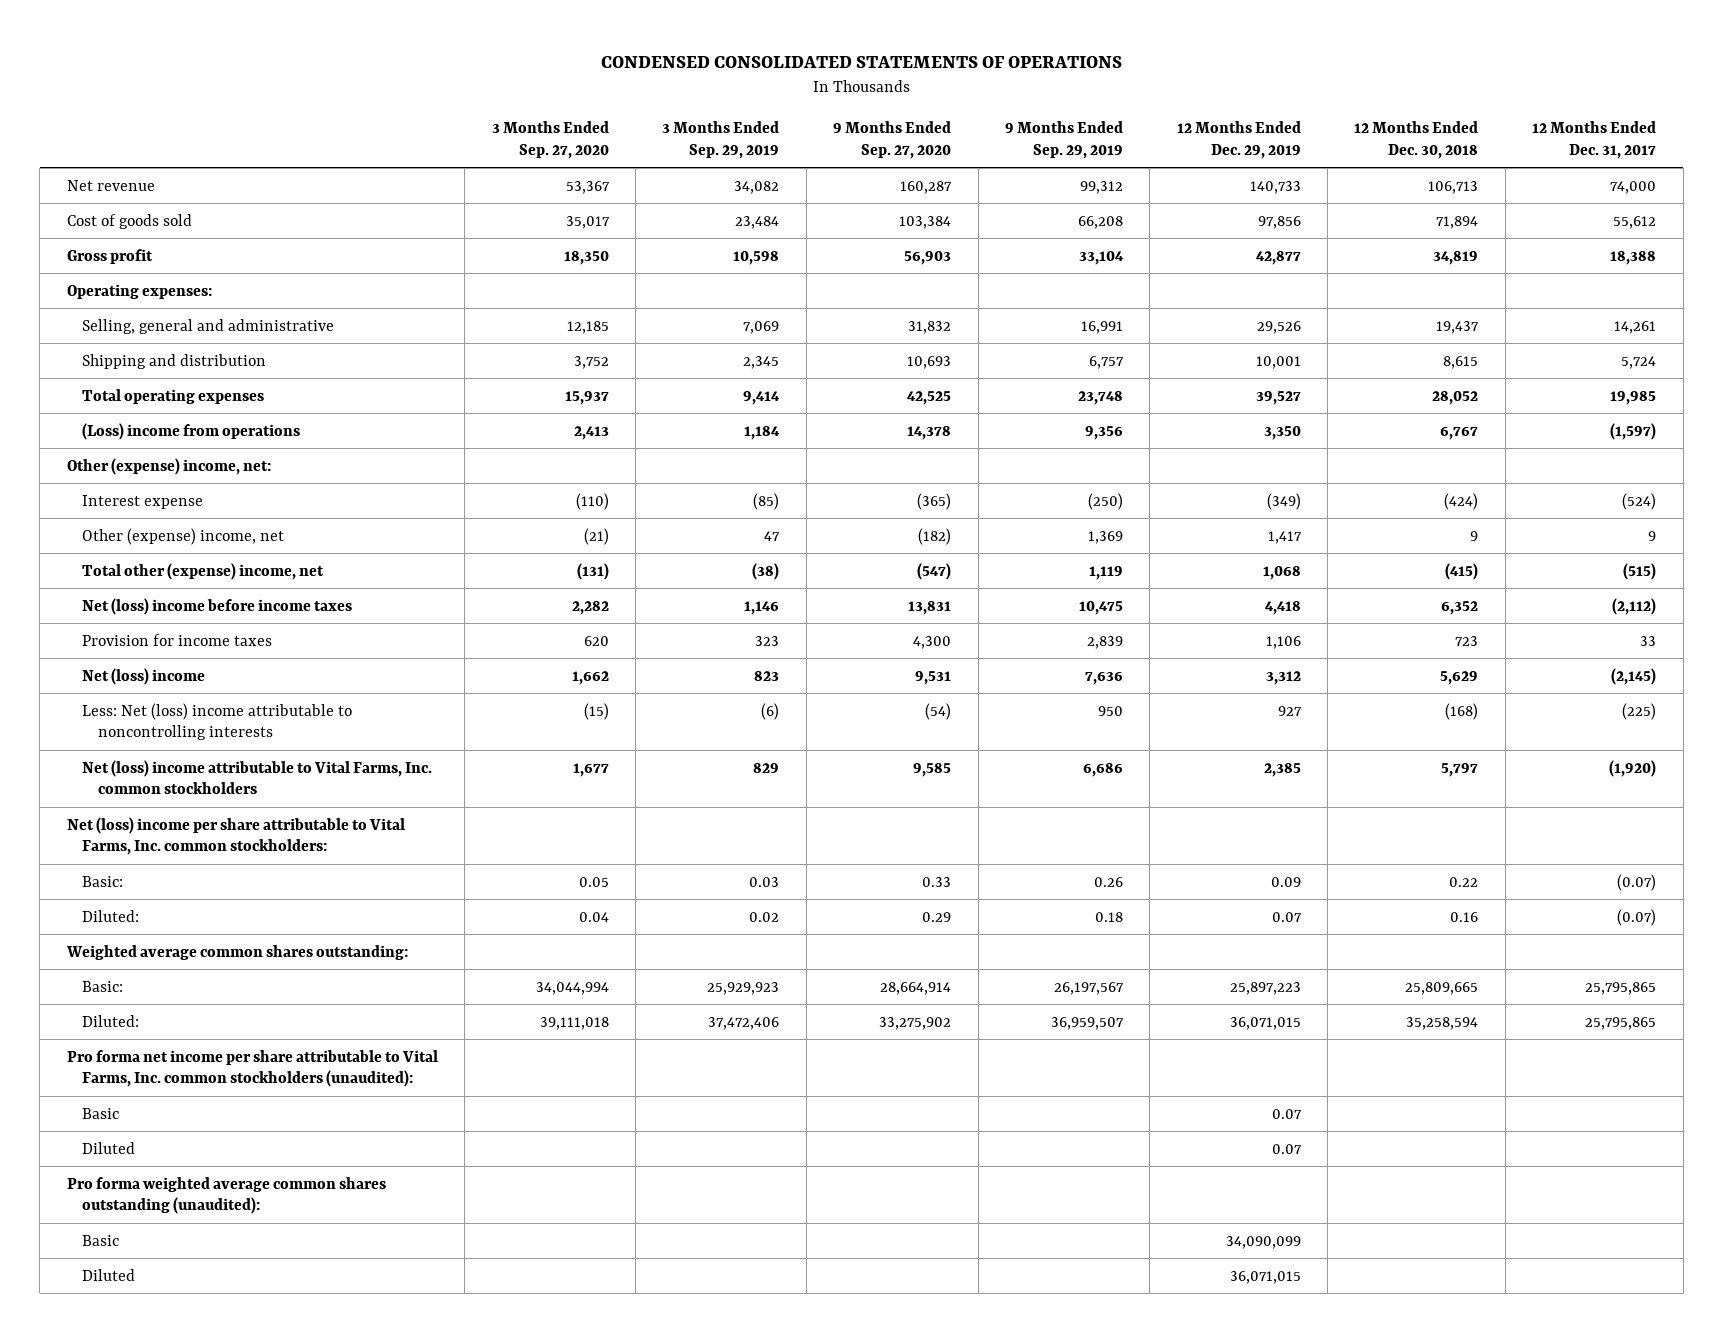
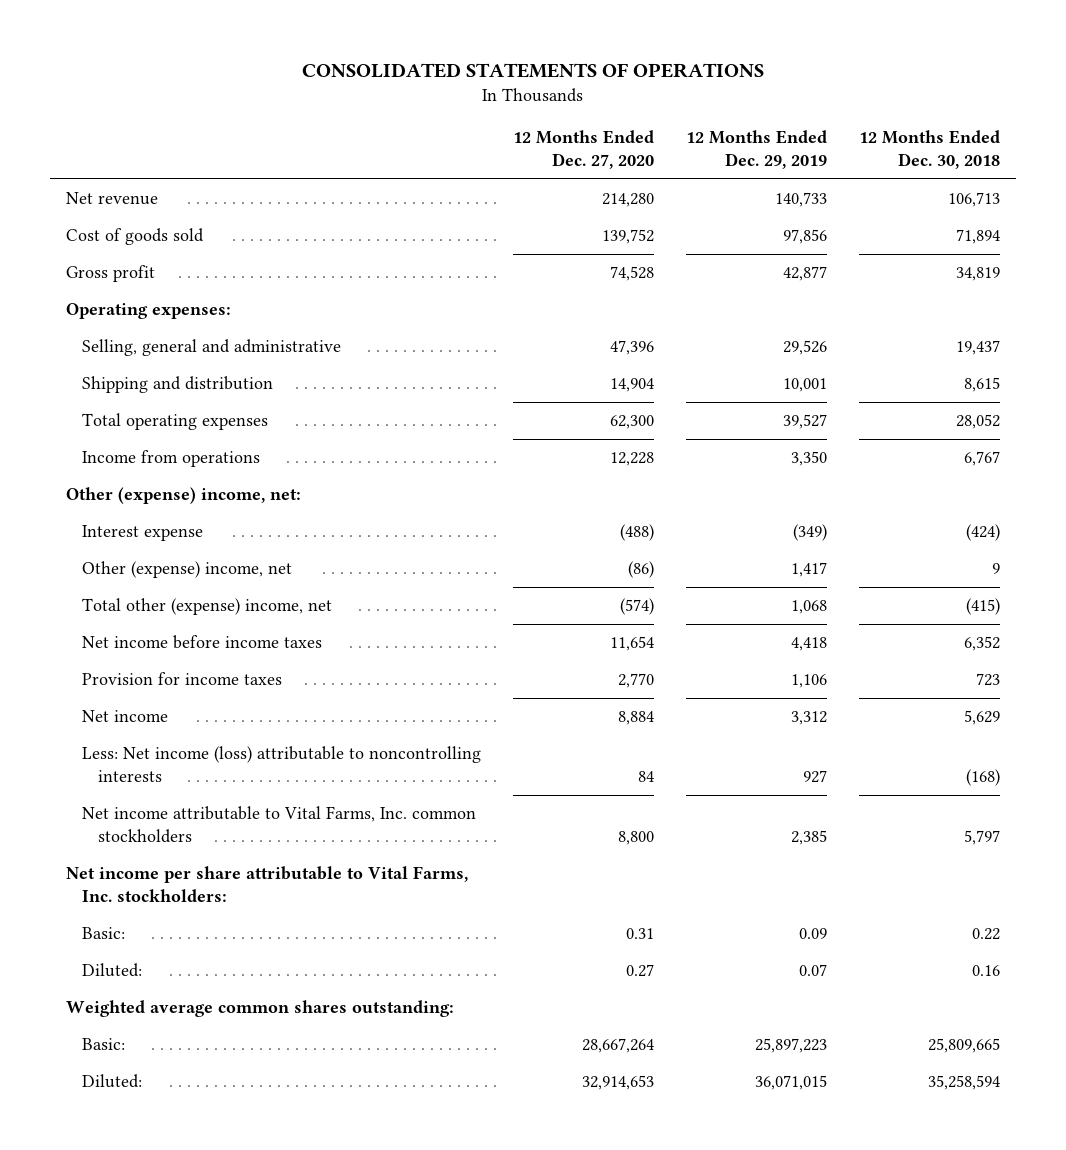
[600,55,1122,68] CONDENSED CONSOLIDATED STATEMENTS OF OPERATIONS -> [301,63,764,79] CONSOLIDATED STATEMENTS OF OPERATIONS
[491,121,609,159] 3 Months Ended Sep. 27, 2020 -> none
[662,121,780,159] 3 Months Ended Sep. 29, 2019 -> none
[833,121,952,159] 9 Months Ended Sep. 27, 2020 -> none
[1004,121,1123,159] 9 Months Ended Sep. 29, 2019 -> none
[1532,121,1657,159] 12 Months Ended Dec. 31, 2017 -> none
none -> [513,130,655,170] 12 Months Ended Dec. 27, 2020
[82,422,301,440] (Loss) income from operations -> [81,450,260,468] Income from operations
[82,597,353,615] Net (loss) income before income taxes -> [81,635,322,650] Net income before income taxes
[82,667,206,685] Net (loss) income -> [81,710,168,723] Net income
[82,702,353,741] Less: Net (loss) income attributable to noncontrolling interests -> [81,746,481,783] Less: Net income (loss) attributable to noncontrolling interests
[82,759,433,795] Net (loss) income attributable to Vital Farms, Inc. common stockholders -> [81,806,476,844] Net income attributable to Vital Farms, Inc. common stockholders
[66,816,405,856] Net (loss) income per share attributable to Vital Farms, Inc. common stockholders: -> [65,866,468,903] Net income per share attributable to Vital Farms, Inc. stockholders:
[66,1049,438,1088] Pro forma net income per share attributable to Vital Farms, Inc. common stockholders (unaudited): -> none
[82,1107,120,1119] Basic -> none
[82,1141,136,1154] Diluted -> none
[66,1176,386,1215] Pro forma weighted average common shares outstanding (unaudited): -> none
[82,1234,120,1246] Basic -> none
[82,1268,136,1281] Diluted -> none

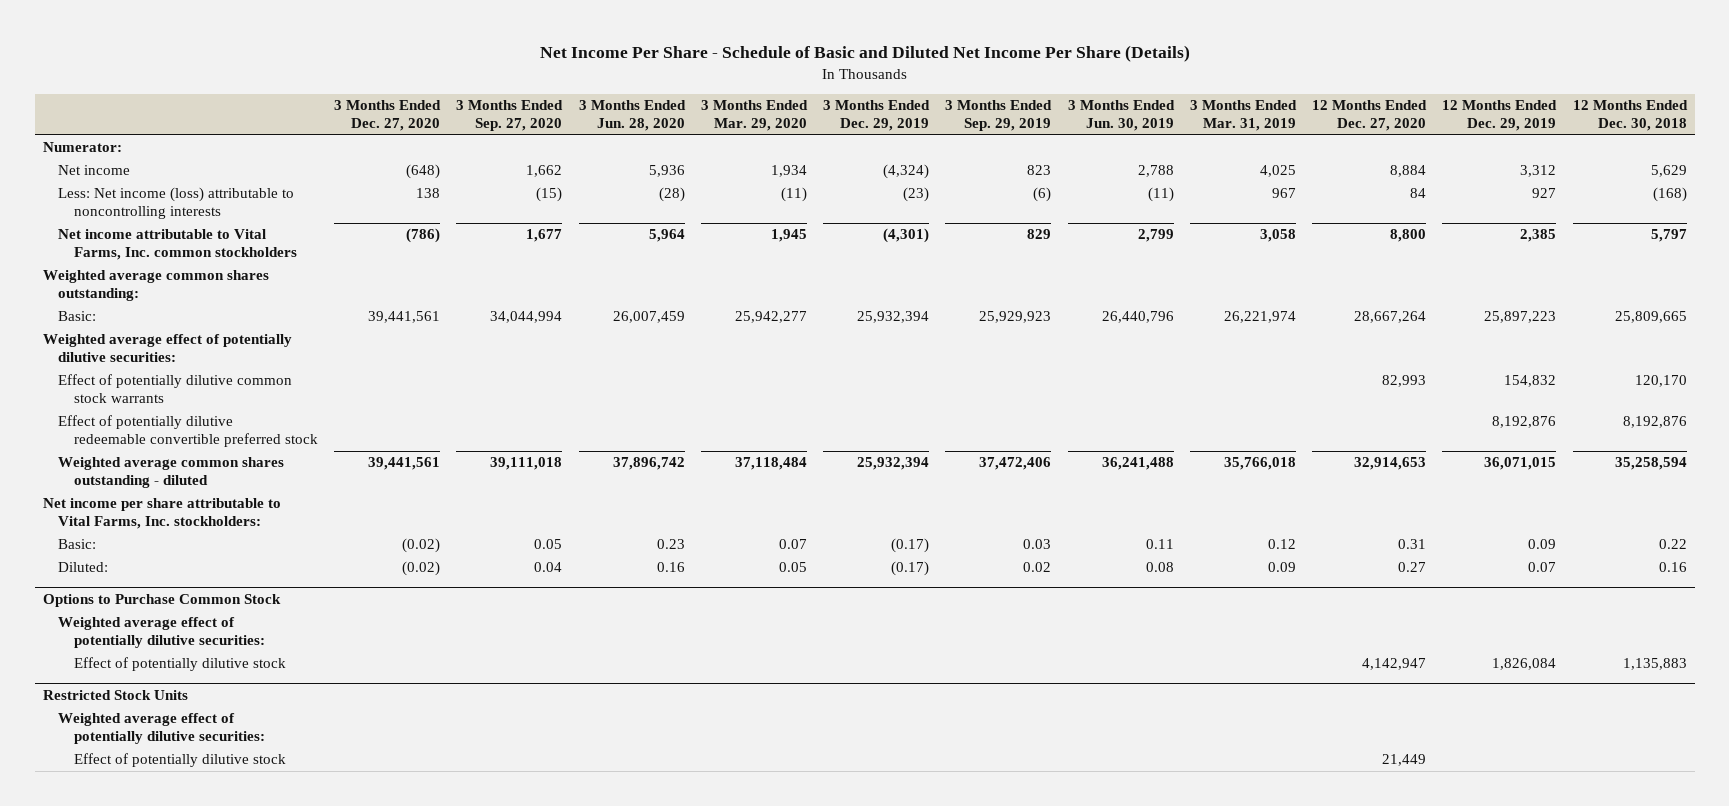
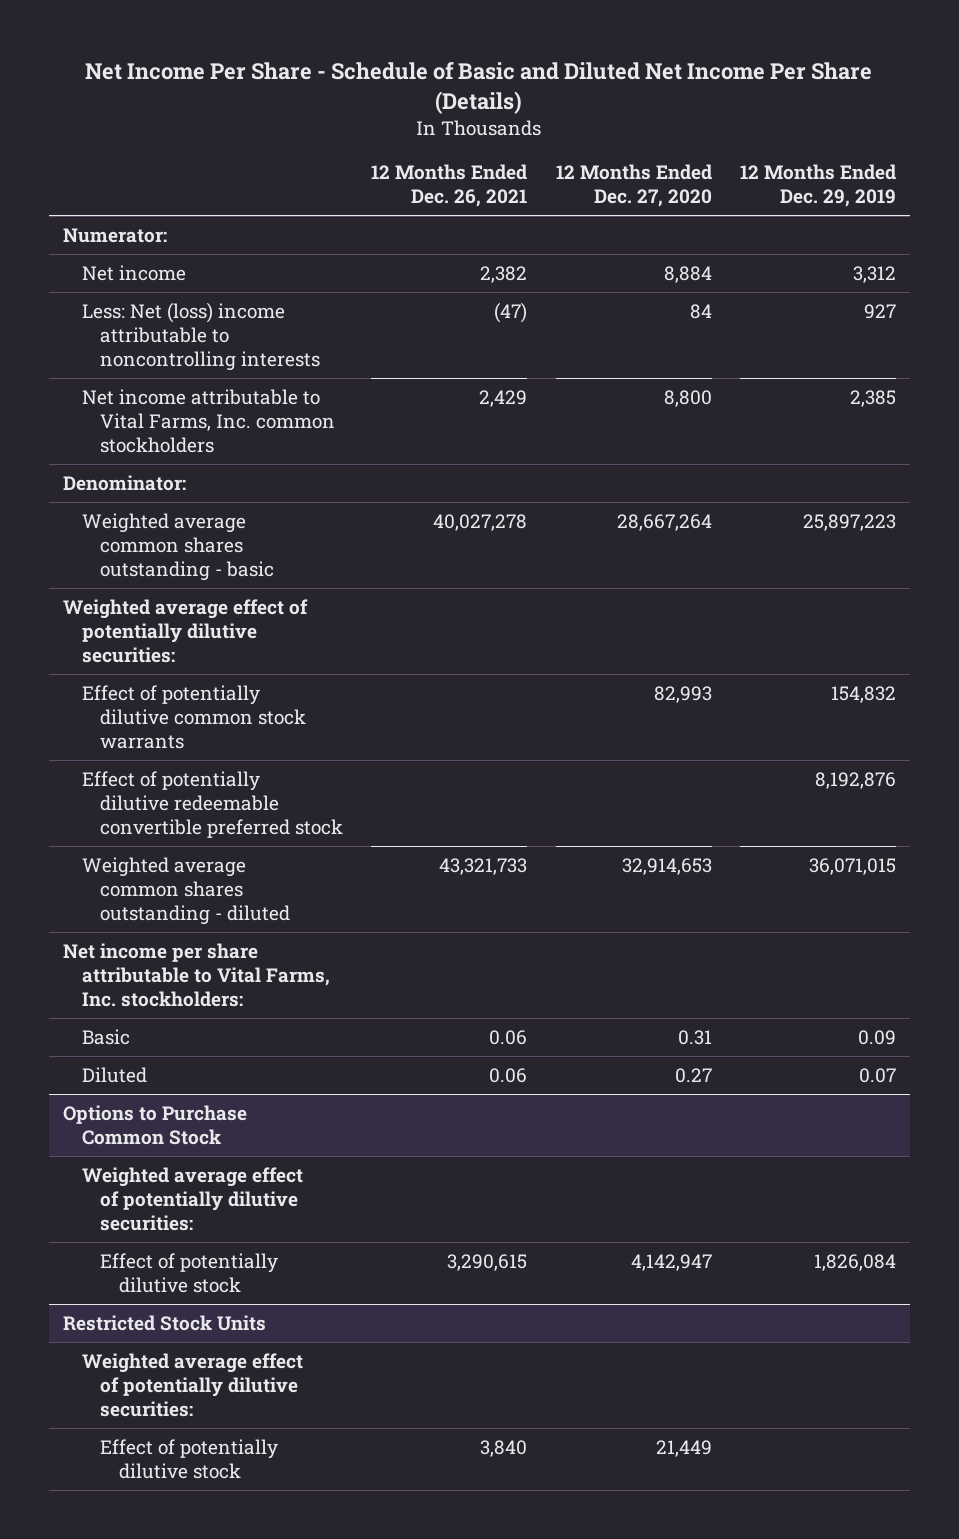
[334,100,442,131] 3 Months Ended Dec. 27, 2020 -> none
[456,100,564,131] 3 Months Ended Sep. 27, 2020 -> none
[578,100,686,131] 3 Months Ended Jun. 28, 2020 -> none
[700,100,808,131] 3 Months Ended Mar. 29, 2020 -> none
[823,100,931,131] 3 Months Ended Dec. 29, 2019 -> none
[945,100,1053,131] 3 Months Ended Sep. 29, 2019 -> none
[1067,100,1175,131] 3 Months Ended Jun. 30, 2019 -> none
[1189,100,1297,131] 3 Months Ended Mar. 31, 2019 -> none
[1572,100,1688,131] 12 Months Ended Dec. 30, 2018 -> none
none -> [371,164,528,208] 12 Months Ended Dec. 26, 2021
[58,187,295,220] Less: Net income (loss) attributable to noncontrolling interests -> [81,301,321,371] Less: Net (loss) income attributable to noncontrolling interests
[42,270,269,302] Weighted average common shares outstanding: -> [63,474,187,491] Denominator:
[58,311,97,322] Basic: -> [81,512,275,581] Weighted average common shares outstanding - basic
[58,539,97,550] Basic: -> [81,1028,130,1045] Basic
[58,562,109,573] Diluted: -> [81,1066,147,1083] Diluted

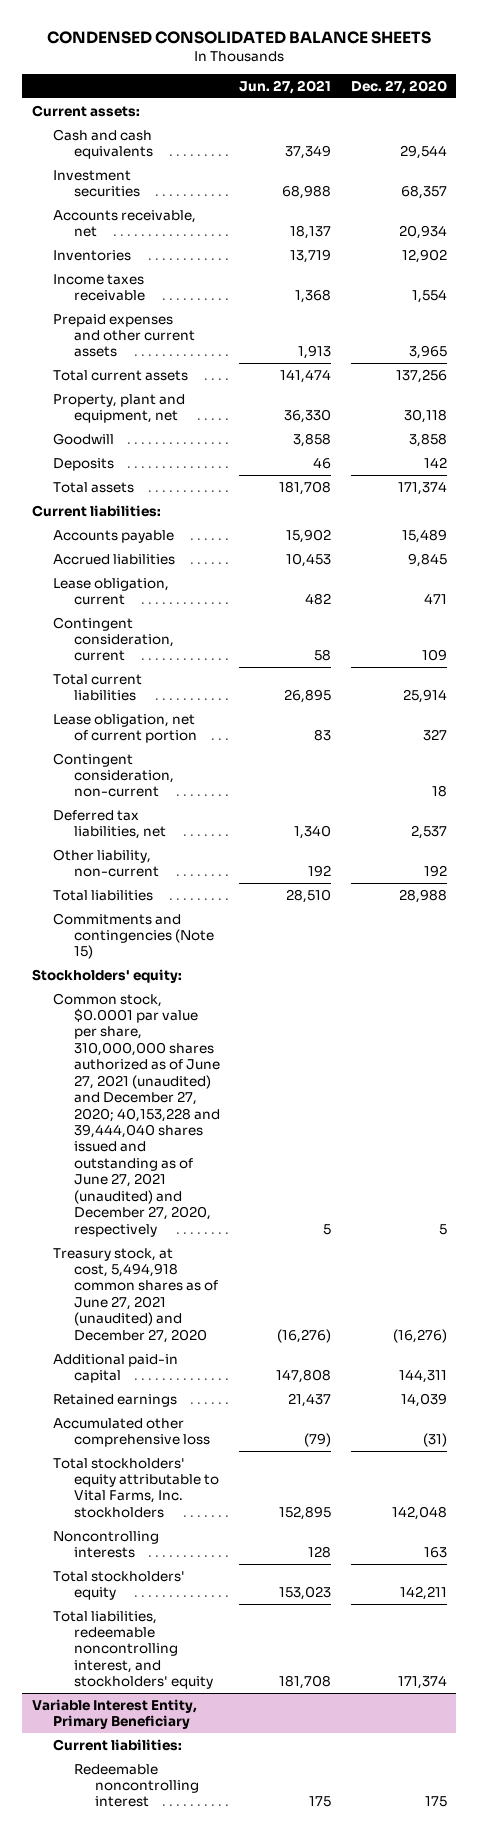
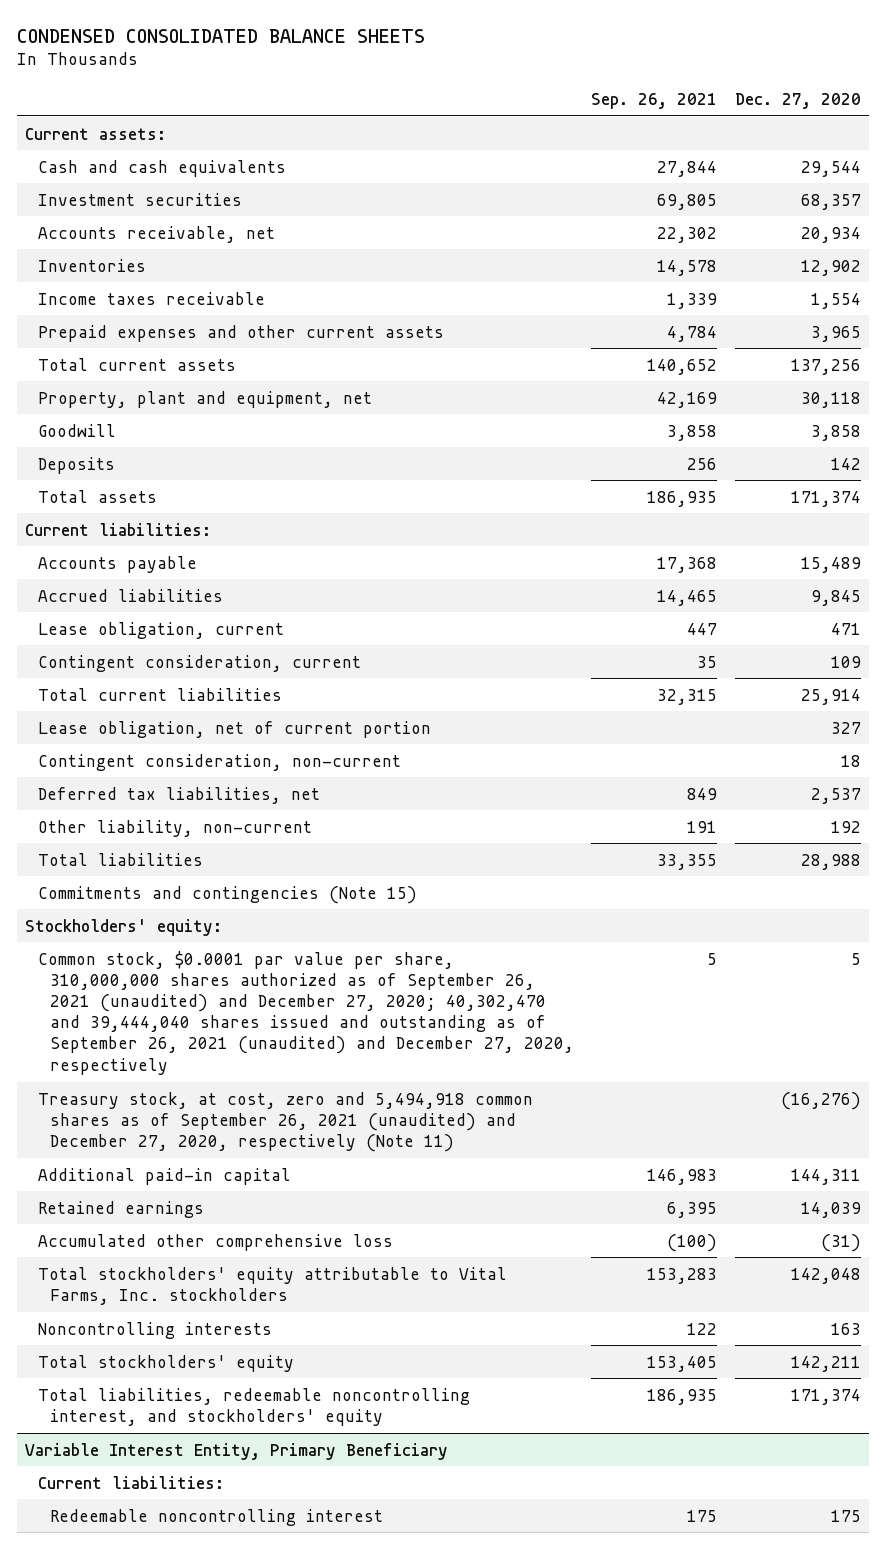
[239,79,332,94] Jun. 27, 2021 -> none
none -> [591,92,718,109] Sep. 26, 2021
[52,992,220,1237] Common stock, $0.0001 par value per share, 310,000,000 shares authorized as of June 27, 2021 (unaudited) and December 27, 2020; 40,153,228 and 39,444,040 shares issued and outstanding as of June 27, 2021 (unaudited) and December 27, 2020, respectively -> [37,950,575,1075] Common stock, $0.0001 par value per share, 310,000,000 shares authorized as of September 26, 2021 (unaudited) and December 27, 2020; 40,302,470 and 39,444,040 shares issued and outstanding as of September 26, 2021 (unaudited) and December 27, 2020, respectively
[52,1247,218,1343] Treasury stock, at cost, 5,494,918 common shares as of June 27, 2021 (unaudited) and December 27, 2020 -> [37,1091,533,1152] Treasury stock, at cost, zero and 5,494,918 common shares as of September 26, 2021 (unaudited) and December 27, 2020, respectively (Note 11)

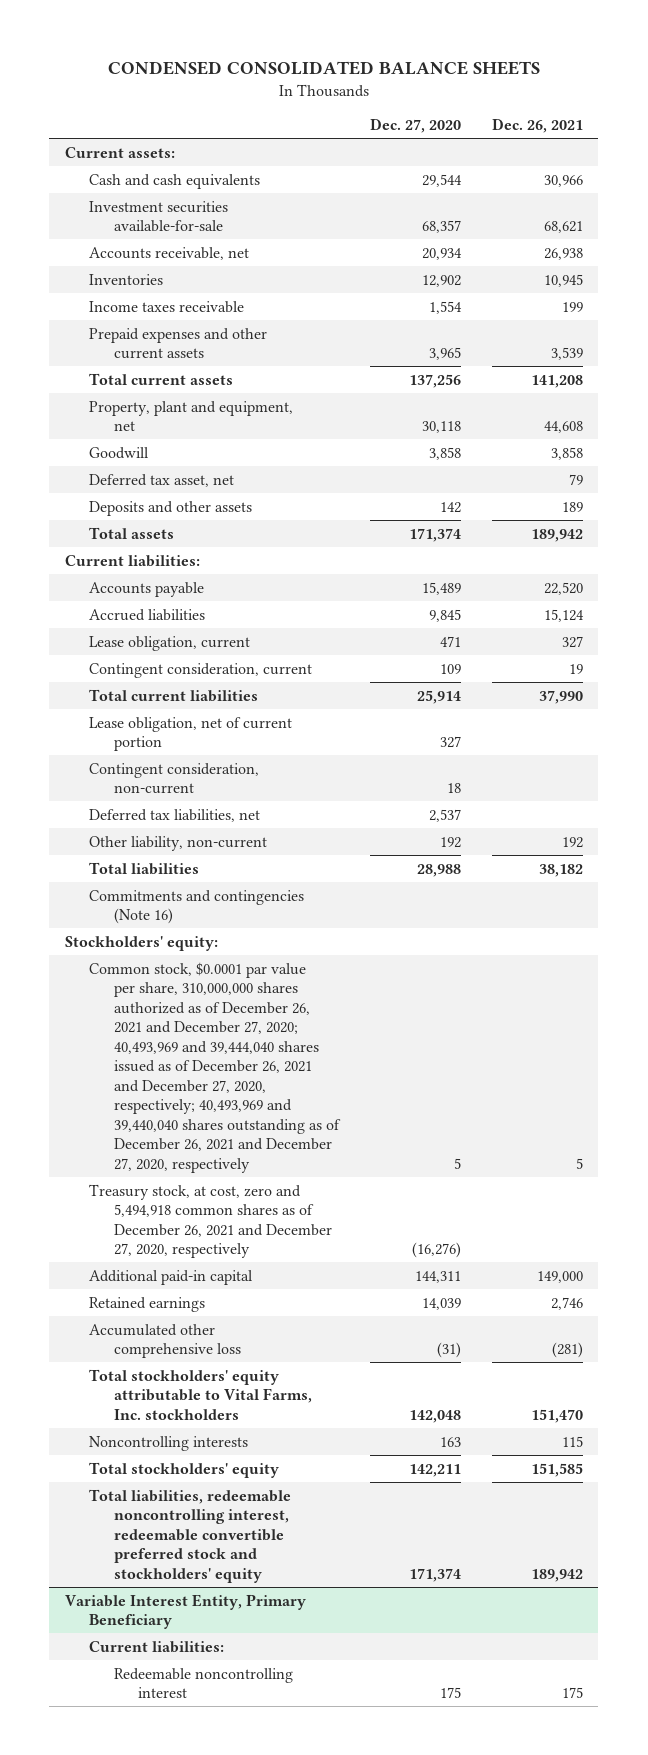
[591,92,718,109] Sep. 26, 2021 -> none
none -> [491,118,583,134] Dec. 26, 2021
[37,192,242,206] Investment securities -> [89,200,229,233] Investment securities available-for-sale
none -> [89,473,235,487] Deferred tax asset, net
[37,456,115,474] Deposits -> [89,500,253,516] Deposits and other assets
[37,885,417,904] Commitments and contingencies (Note 15) -> [89,889,305,925] Commitments and contingencies (Note 16)
[37,950,575,1075] Common stock, $0.0001 par value per share, 310,000,000 shares authorized as of September 26, 2021 (unaudited) and December 27, 2020; 40,302,470 and 39,444,040 shares issued and outstanding as of September 26, 2021 (unaudited) and December 27, 2020, respectively -> [89,961,341,1173] Common stock, $0.0001 par value per share, 310,000,000 shares authorized as of December 26, 2021 and December 27, 2020; 40,493,969 and 39,444,040 shares issued as of December 26, 2021 and December 27, 2020, respectively; 40,493,969 and 39,440,040 shares outstanding as of December 26, 2021 and December 27, 2020, respectively
[37,1091,533,1152] Treasury stock, at cost, zero and 5,494,918 common shares as of September 26, 2021 (unaudited) and December 27, 2020, respectively (Note 11) -> [89,1183,332,1259] Treasury stock, at cost, zero and 5,494,918 common shares as of December 26, 2021 and December 27, 2020, respectively
[37,1387,470,1426] Total liabilities, redeemable noncontrolling interest, and stockholders' equity -> [89,1488,292,1583] Total liabilities, redeemable noncontrolling interest, redeemable convertible preferred stock and stockholders' equity

